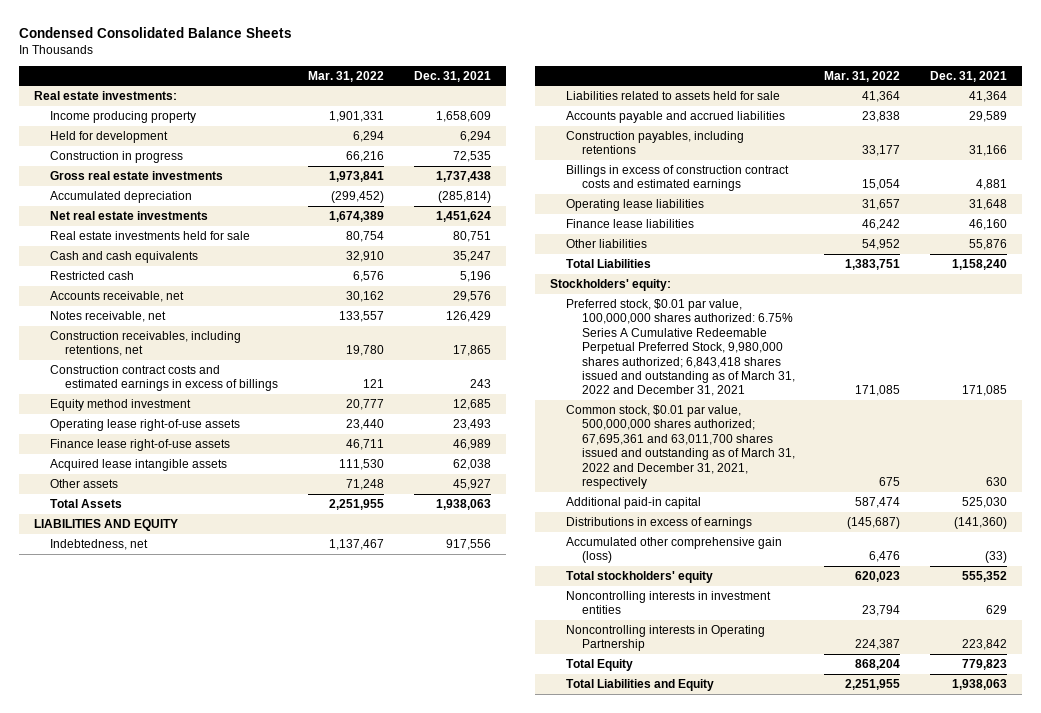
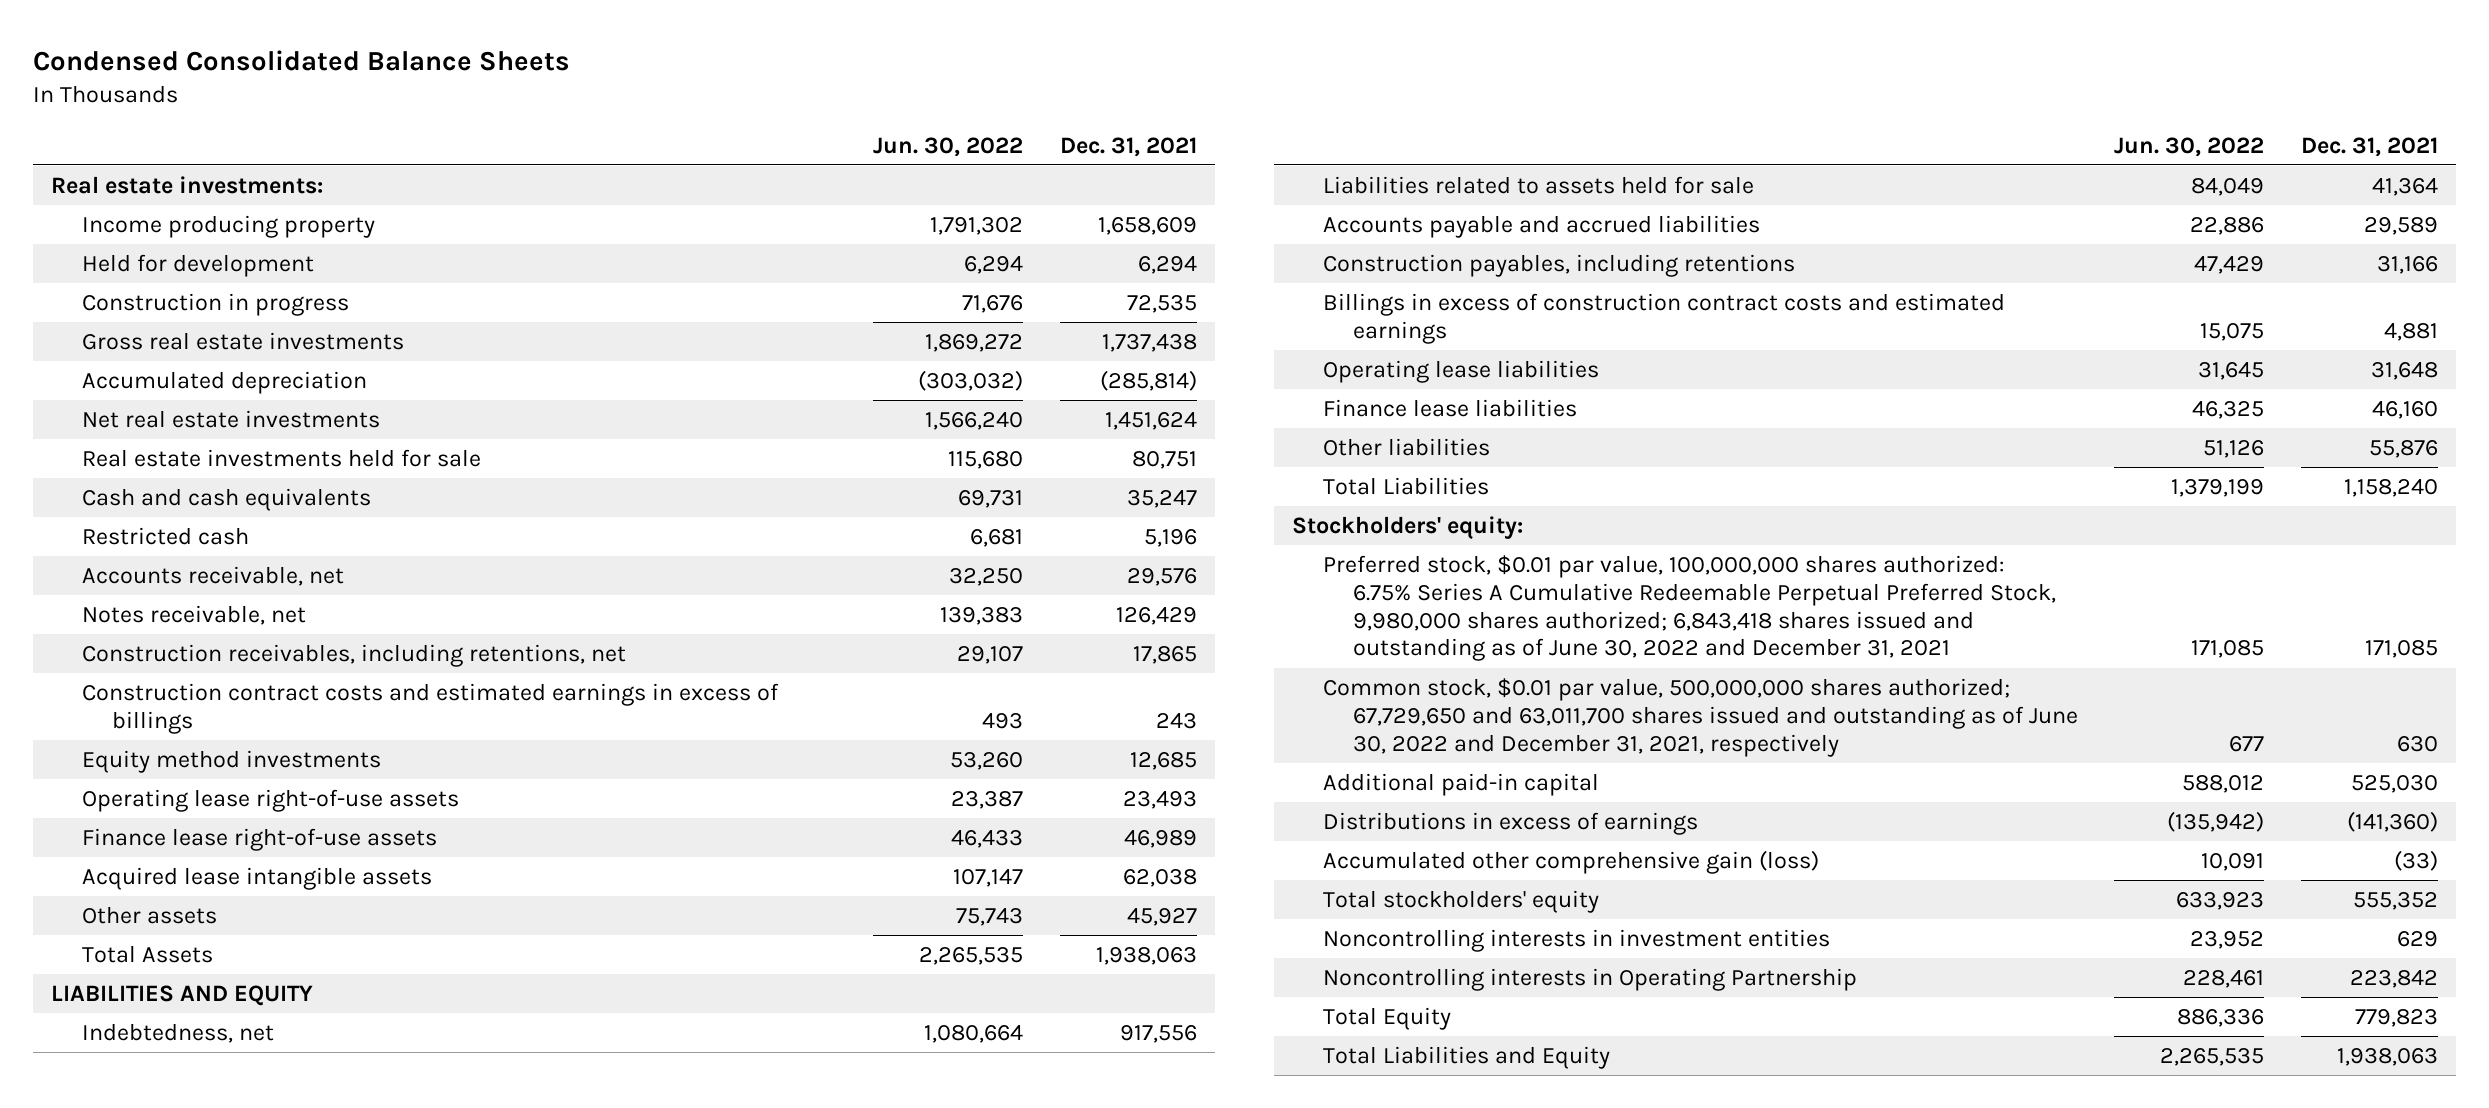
[308,70,385,82] Mar. 31, 2022 -> none
none -> [873,136,1024,157] Jun. 30, 2022
[49,398,191,411] Equity method investment -> [81,750,381,774] Equity method investments
[565,298,795,397] Preferred stock, $0.01 par value, 100,000,000 shares authorized: 6.75% Series A Cumulative Redeemable Perpetual Preferred Stock, 9,980,000 shares authorized; 6,843,418 shares issued and outstanding as of March 31, 2022 and December 31, 2021 -> [1322,555,2056,662] Preferred stock, $0.01 par value, 100,000,000 shares authorized: 6.75% Series A Cumulative Redeemable Perpetual Preferred Stock, 9,980,000 shares authorized; 6,843,418 shares issued and outstanding as of June 30, 2022 and December 31, 2021
[565,404,795,490] Common stock, $0.01 par value, 500,000,000 shares authorized; 67,695,361 and 63,011,700 shares issued and outstanding as of March 31, 2022 and December 31, 2021, respectively -> [1322,678,2078,757] Common stock, $0.01 par value, 500,000,000 shares authorized; 67,729,650 and 63,011,700 shares issued and outstanding as of June 30, 2022 and December 31, 2021, respectively

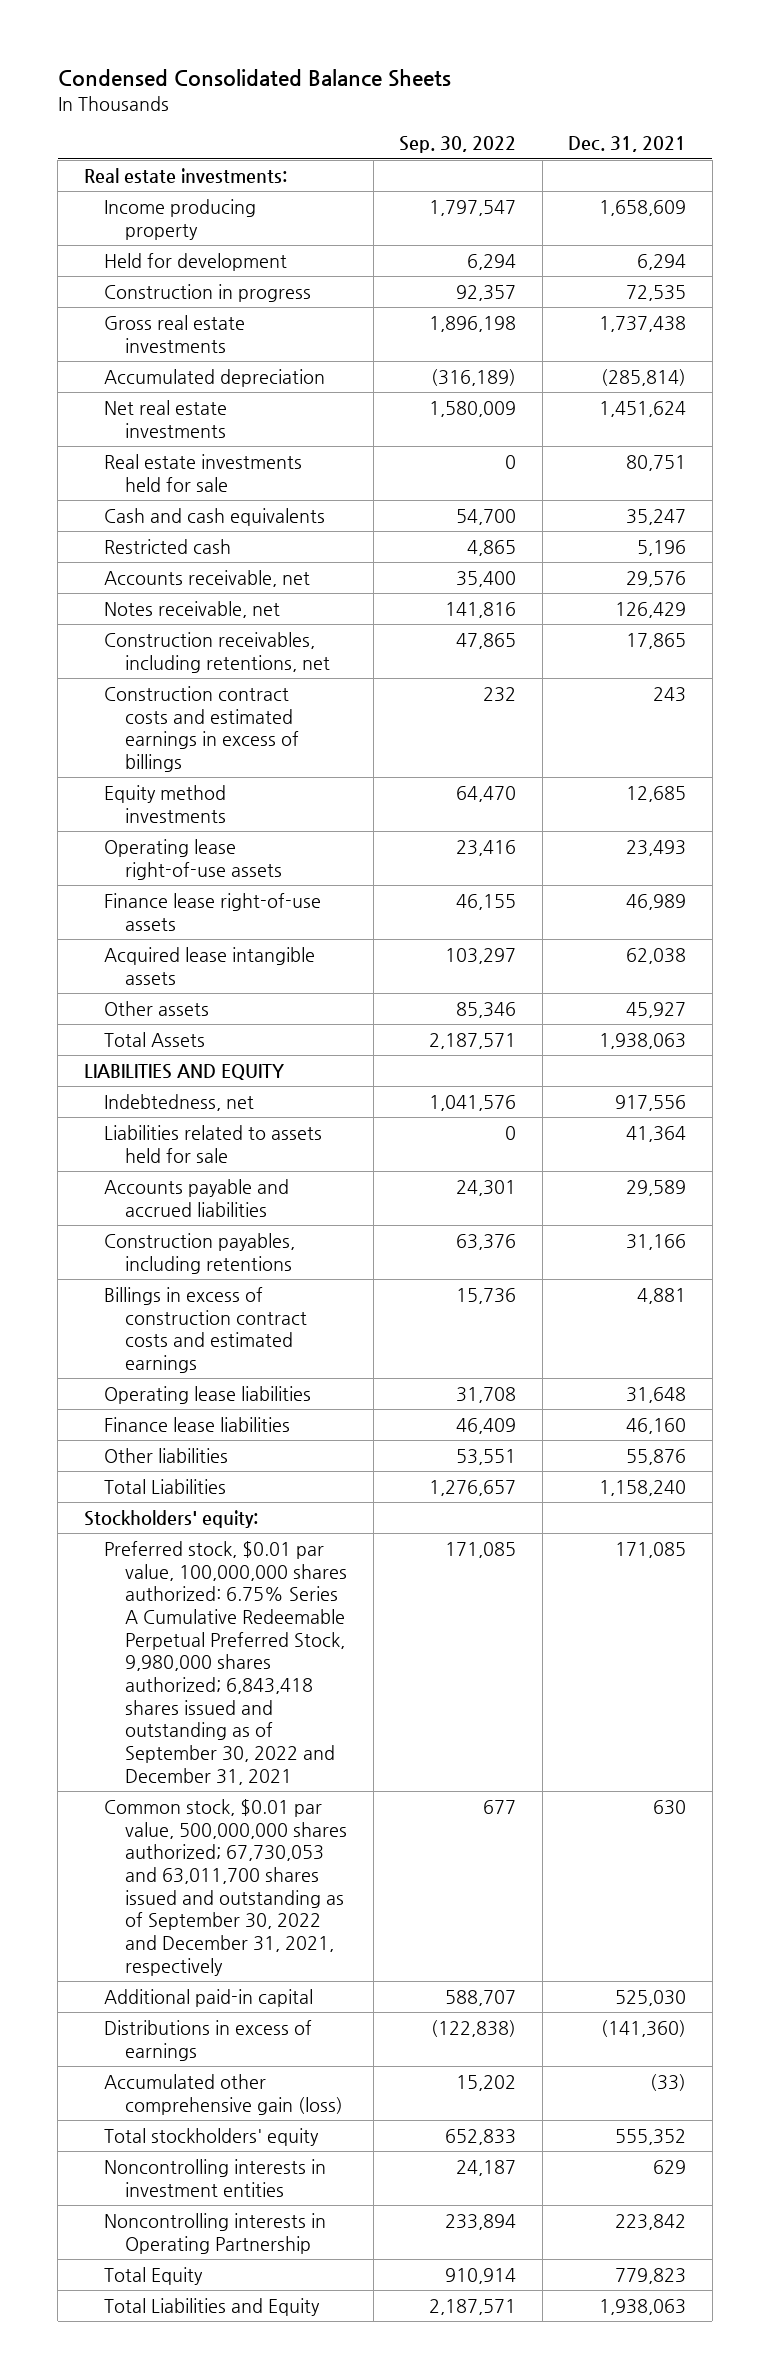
[873,136,1024,157] Jun. 30, 2022 -> none
none -> [399,136,517,154] Sep. 30, 2022
[1322,555,2056,662] Preferred stock, $0.01 par value, 100,000,000 shares authorized: 6.75% Series A Cumulative Redeemable Perpetual Preferred Stock, 9,980,000 shares authorized; 6,843,418 shares issued and outstanding as of June 30, 2022 and December 31, 2021 -> [104,1540,348,1785] Preferred stock, $0.01 par value, 100,000,000 shares authorized: 6.75% Series A Cumulative Redeemable Perpetual Preferred Stock, 9,980,000 shares authorized; 6,843,418 shares issued and outstanding as of September 30, 2022 and December 31, 2021
[1322,678,2078,757] Common stock, $0.01 par value, 500,000,000 shares authorized; 67,729,650 and 63,011,700 shares issued and outstanding as of June 30, 2022 and December 31, 2021, respectively -> [104,1798,348,1976] Common stock, $0.01 par value, 500,000,000 shares authorized; 67,730,053 and 63,011,700 shares issued and outstanding as of September 30, 2022 and December 31, 2021, respectively

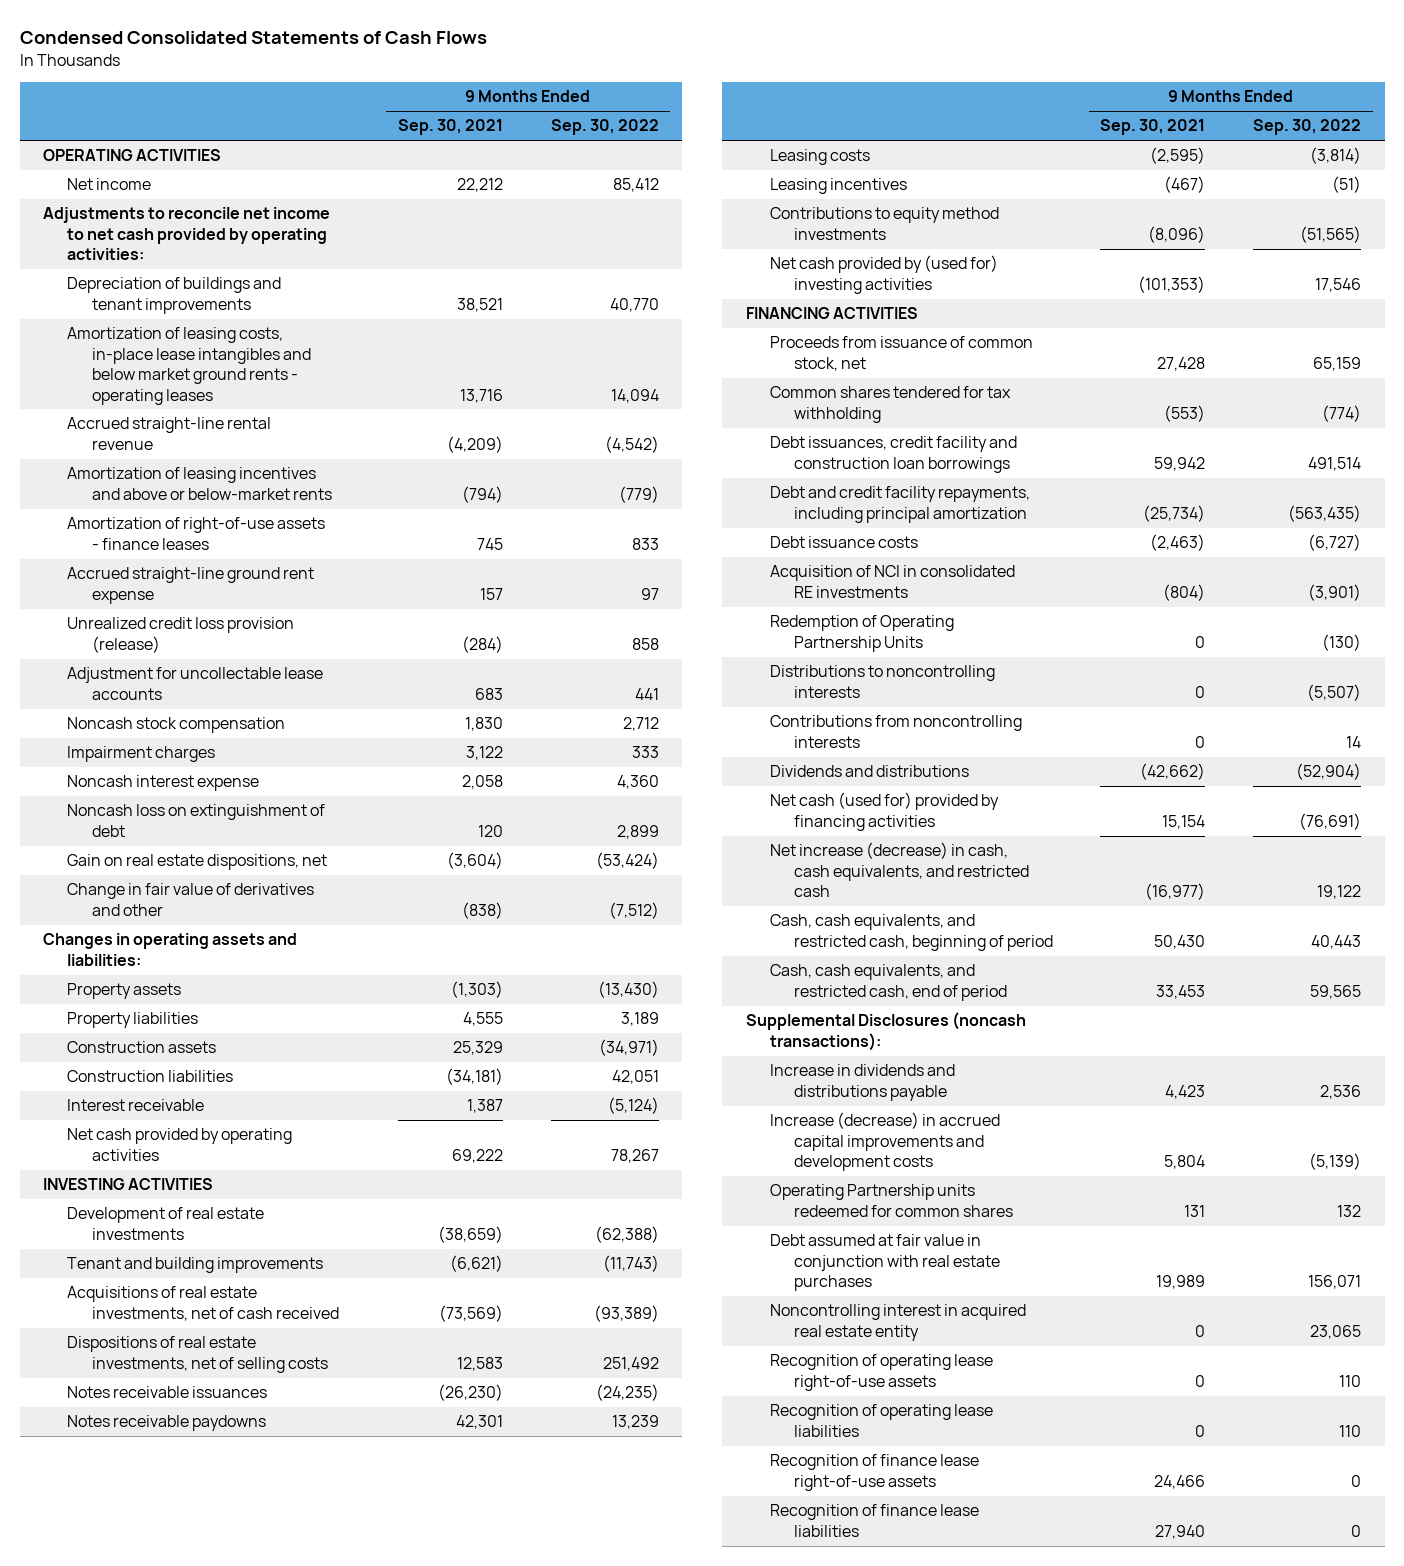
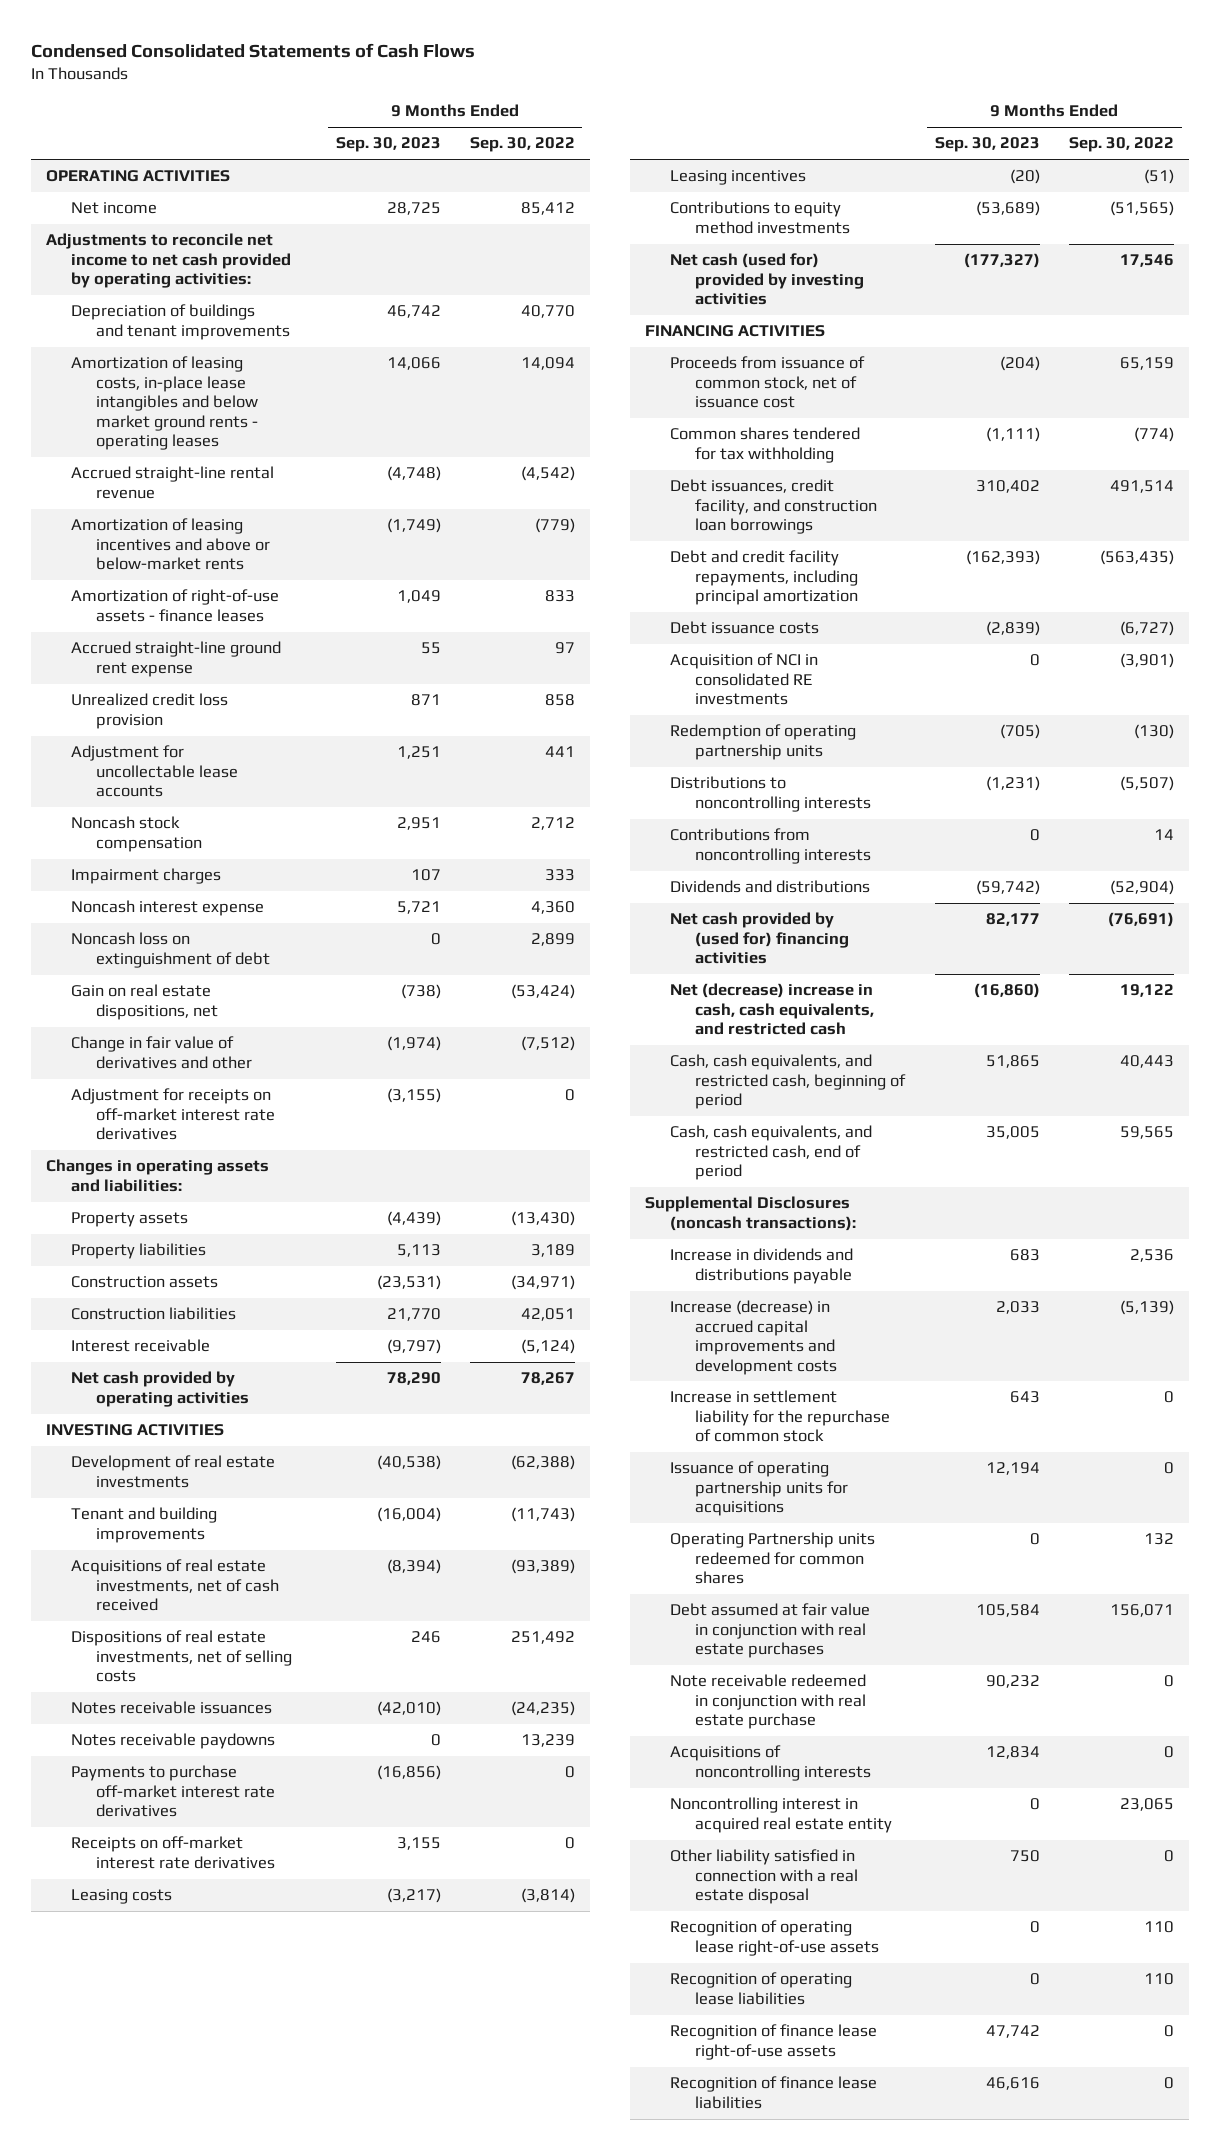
[398,119,504,136] Sep. 30, 2021 -> none
none -> [335,137,441,153] Sep. 30, 2023
[67,617,295,653] Unrealized credit loss provision (release) -> [71,693,229,729] Unrealized credit loss provision
none -> [71,1088,276,1141] Adjustment for receipts on off-market interest rate derivatives
none -> [71,1765,276,1818] Payments to purchase off-market interest rate derivatives
none -> [71,1836,276,1869] Receipts on off-market interest rate derivatives
[769,255,998,294] Net cash provided by (used for) investing activities -> [670,253,865,306] Net cash (used for) provided by investing activities
[769,336,1033,371] Proceeds from issuance of common stock, net -> [670,356,866,409] Proceeds from issuance of common stock, net of issuance cost
[769,436,1017,473] Debt issuances, credit facility and construction loan borrowings -> [670,479,878,535] Debt issuances, credit facility, and construction loan borrowings
[769,615,954,652] Redemption of Operating Partnership Units -> [670,724,857,760] Redemption of operating partnership units
[769,792,999,831] Net cash (used for) provided by financing activities -> [670,912,850,965] Net cash provided by (used for) financing activities
[769,842,1029,898] Net increase (decrease) in cash, cash equivalents, and restricted cash -> [670,983,875,1036] Net (decrease) increase in cash, cash equivalents, and restricted cash
none -> [670,1390,891,1443] Increase in settlement liability for the repurchase of common stock
none -> [670,1461,849,1517] Issuance of operating partnership units for acquisitions
none -> [670,1674,867,1730] Note receivable redeemed in conjunction with real estate purchase
none -> [670,1745,872,1781] Acquisitions of noncontrolling interests
none -> [670,1849,859,1905] Other liability satisfied in connection with a real estate disposal

